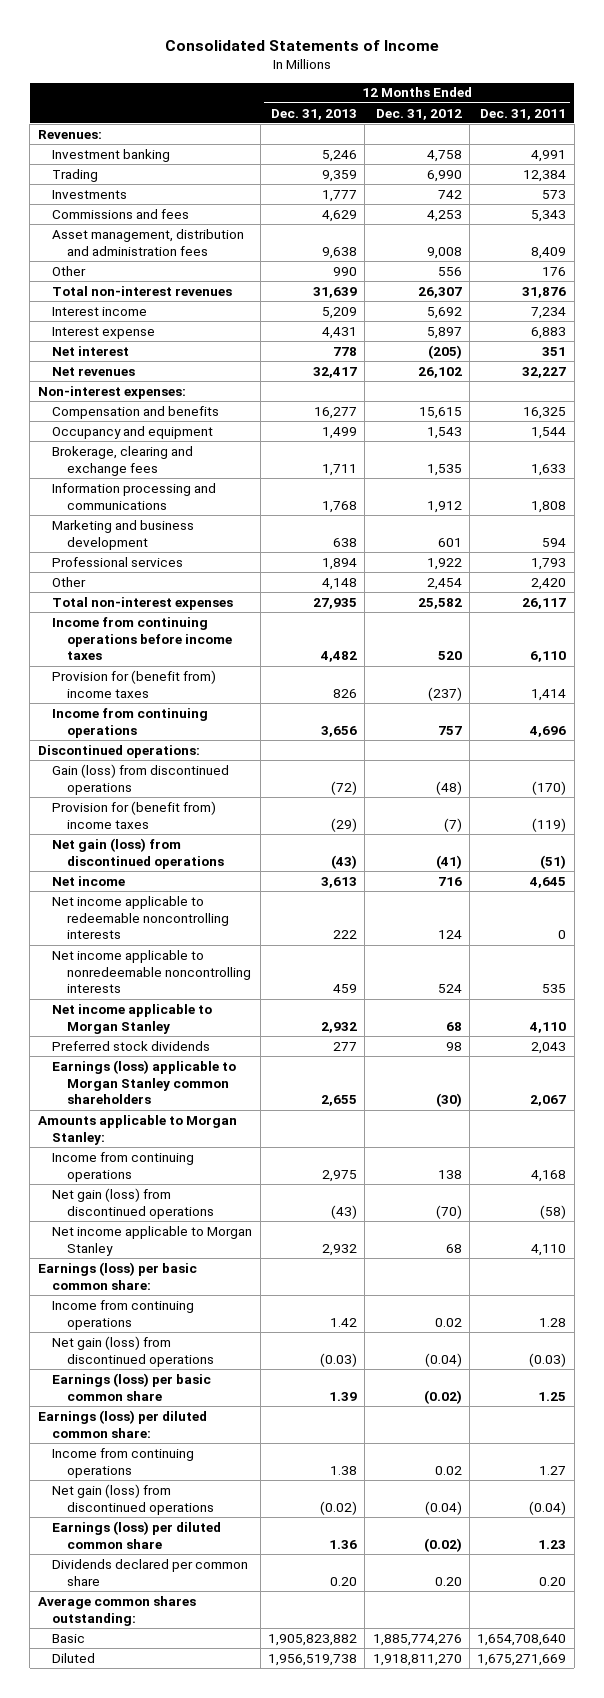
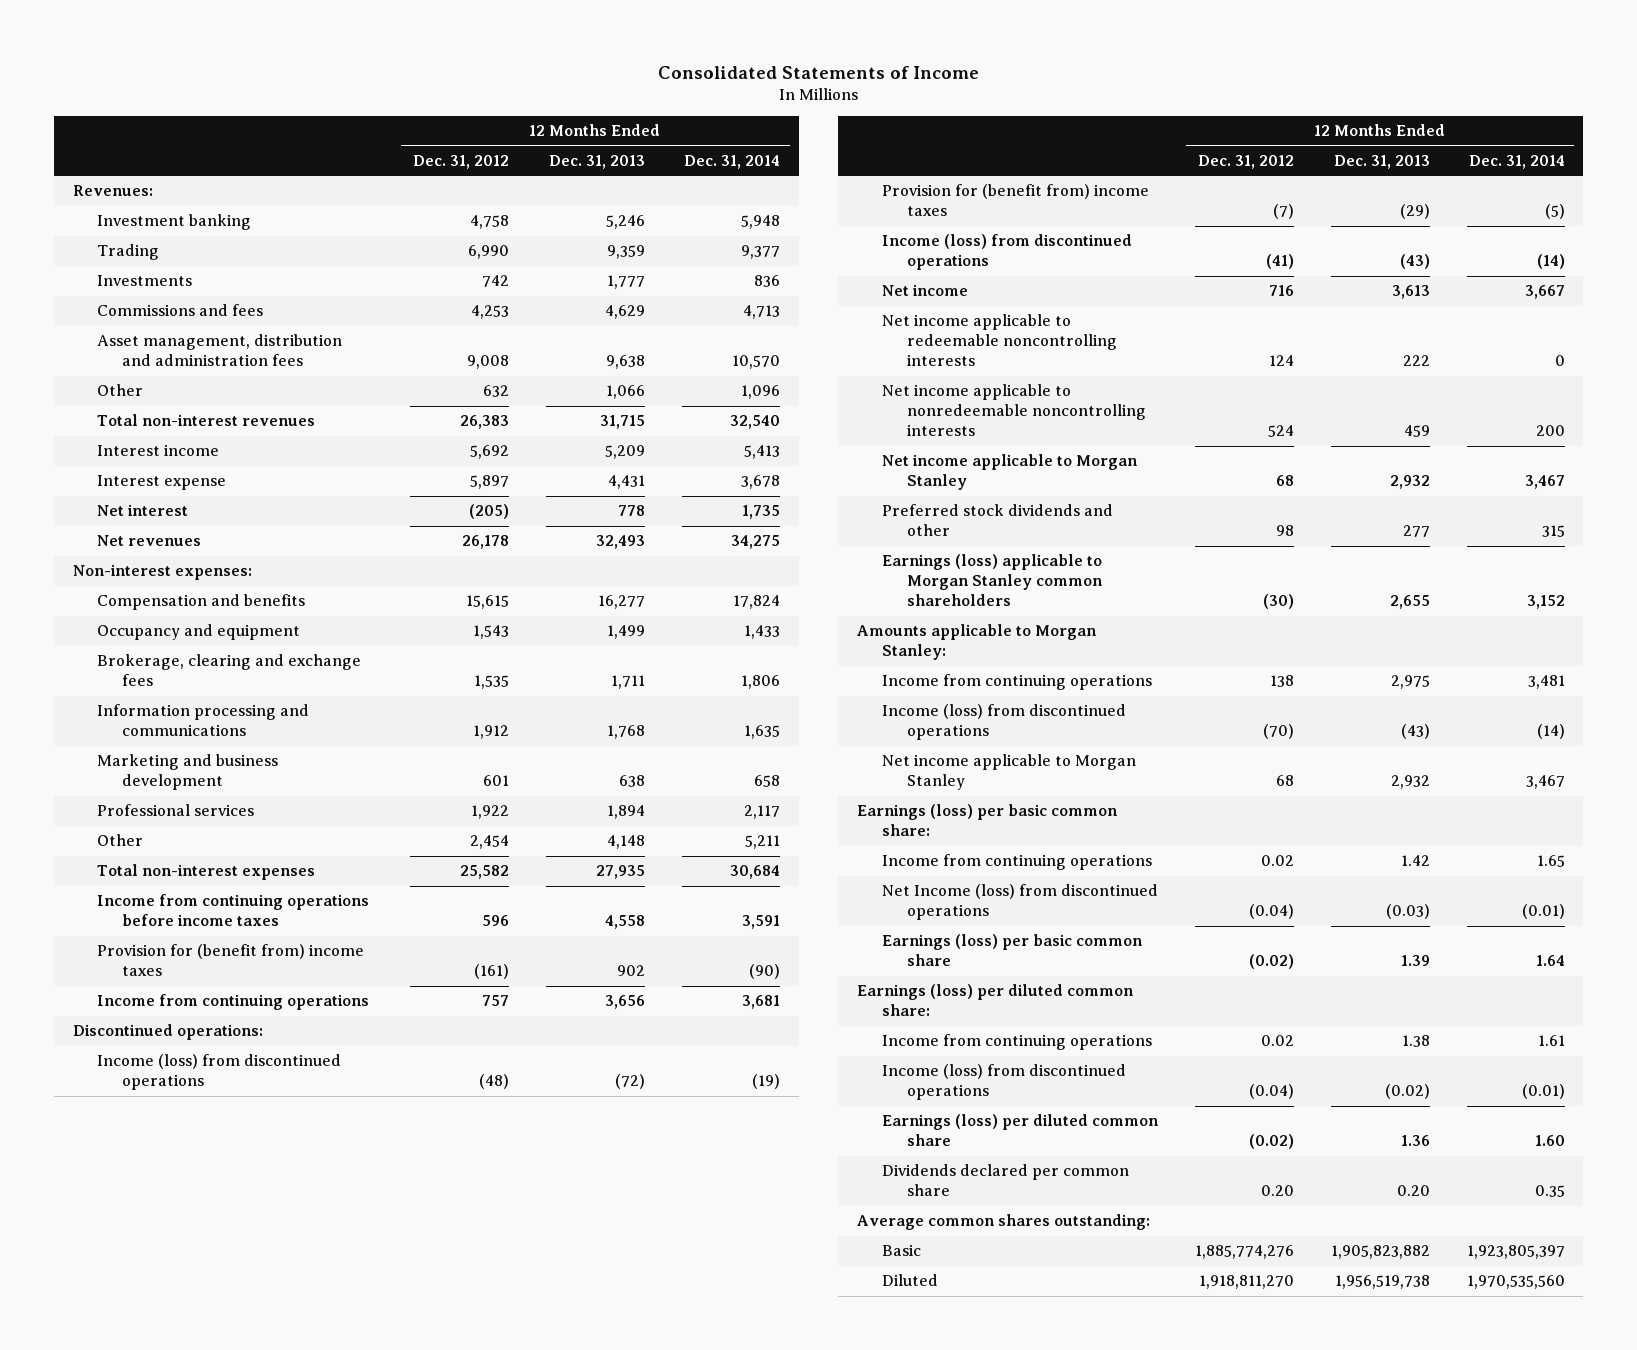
[480,108,567,120] Dec. 31, 2011 -> none
none -> [684,155,781,170] Dec. 31, 2014
[333,266,358,276] 990 -> [606,385,646,400] 1,066
[437,266,462,276] 556 -> [483,385,510,398] 632
[313,286,358,298] 31,639 -> [600,415,646,430] 31,715
[417,286,462,298] 26,307 -> [460,415,510,430] 26,383
[313,366,358,378] 32,417 -> [596,535,646,550] 32,493
[417,366,462,378] 26,102 -> [462,535,510,550] 26,178
[320,651,358,663] 4,482 -> [605,915,646,930] 4,558
[437,651,462,661] 520 -> [482,915,510,927] 596
[333,688,358,698] 826 -> [617,965,646,977] 902
[427,686,462,701] (237) -> [474,964,510,980] (161)
[52,763,230,795] Gain (loss) from discontinued operations -> [97,1054,342,1091] Income (loss) from discontinued operations
[52,837,225,869] Net gain (loss) from discontinued operations -> [881,234,1132,271] Income (loss) from discontinued operations
[52,1040,211,1051] Preferred stock dividends -> [881,504,1113,537] Preferred stock dividends and other
[52,1187,215,1219] Net gain (loss) from discontinued operations -> [881,704,1126,741] Income (loss) from discontinued operations
[52,1335,215,1367] Net gain (loss) from discontinued operations -> [881,884,1158,921] Net Income (loss) from discontinued operations
[52,1483,215,1515] Net gain (loss) from discontinued operations -> [881,1064,1126,1101] Income (loss) from discontinued operations

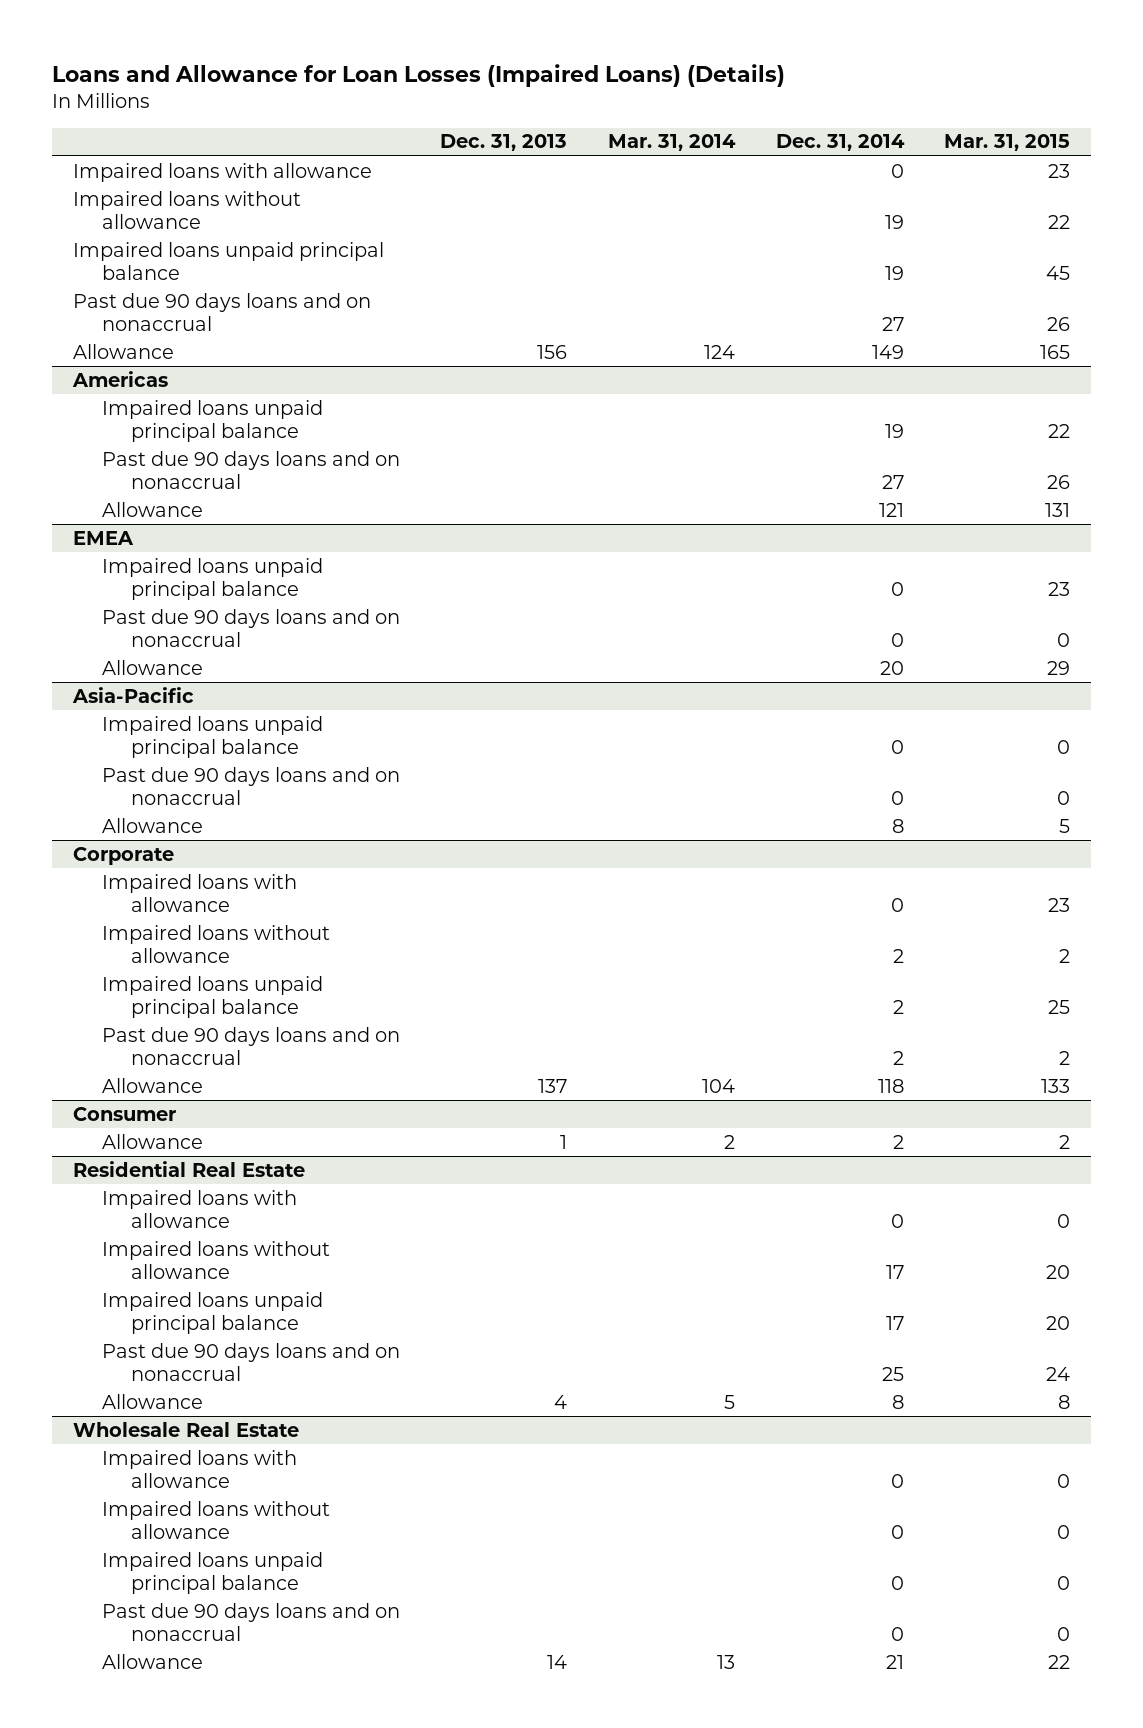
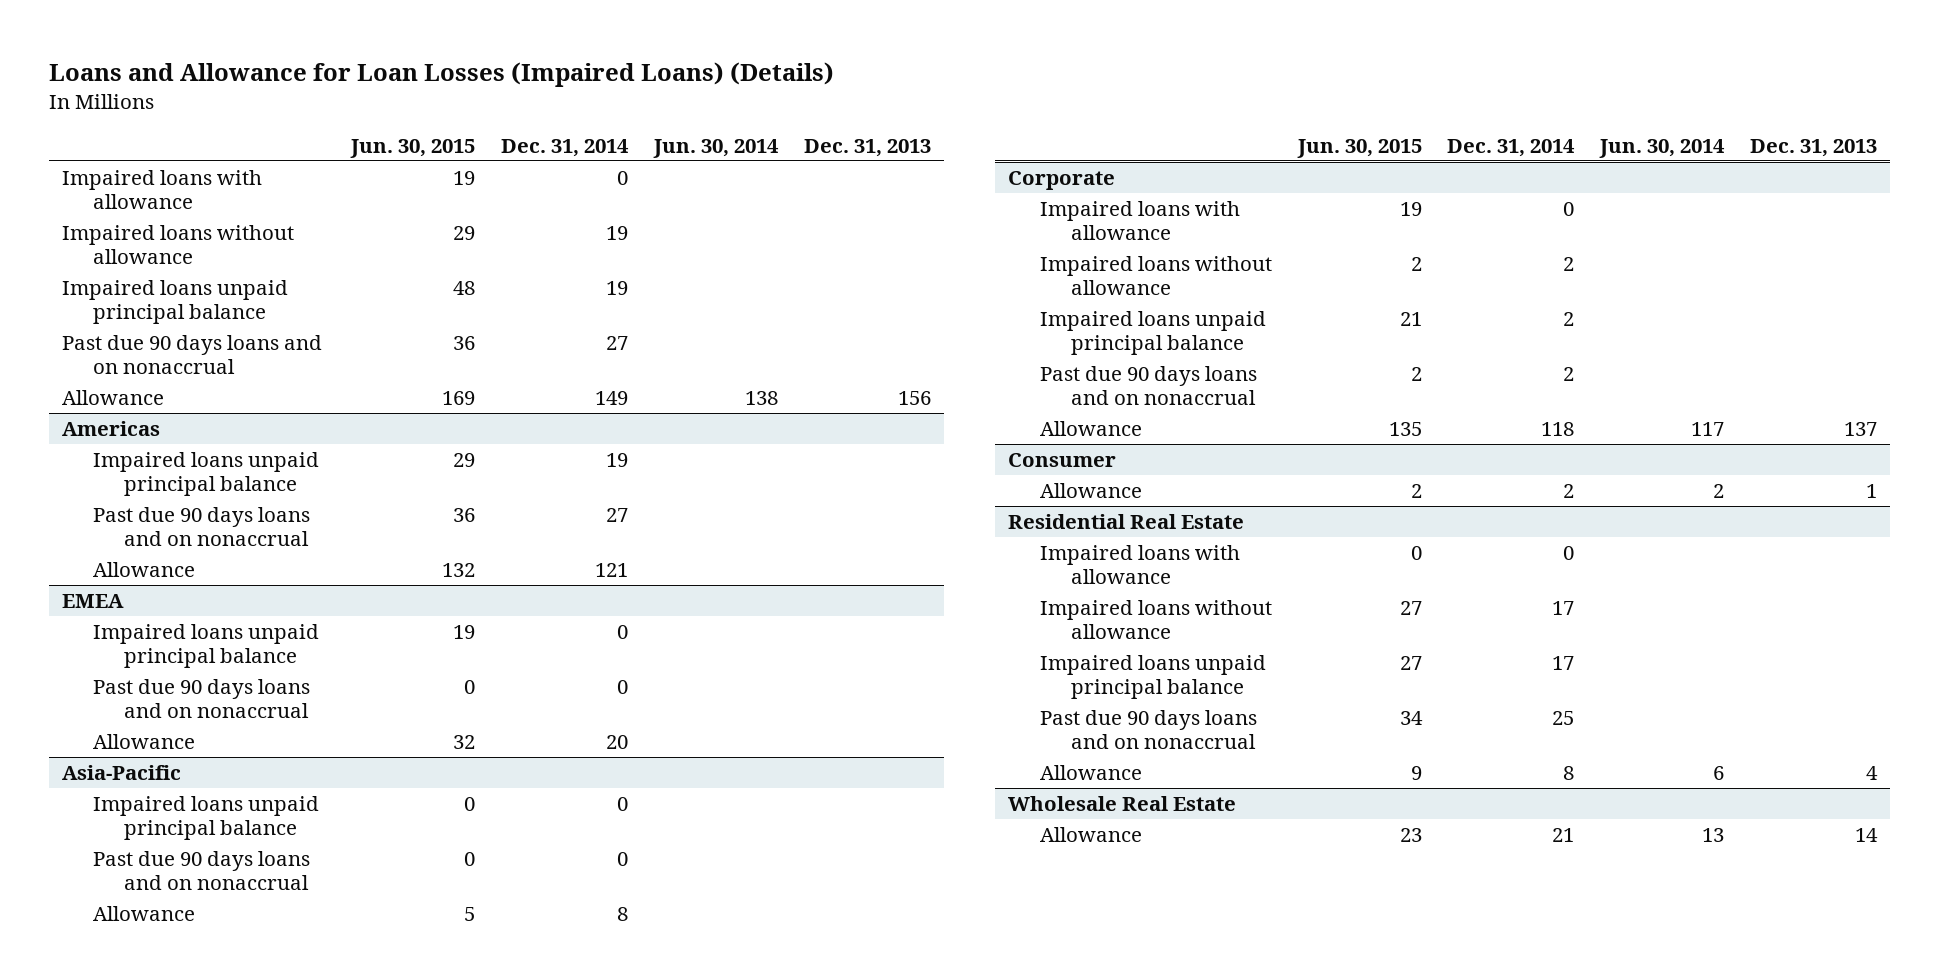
[607,134,736,152] Mar. 31, 2014 -> none
[944,134,1071,152] Mar. 31, 2015 -> none
none -> [350,138,476,158] Jun. 30, 2015
none -> [652,138,779,158] Jun. 30, 2014
[101,1449,297,1488] Impaired loans with allowance -> none
[101,1500,330,1539] Impaired loans without allowance -> none
[101,1551,323,1594] Impaired loans unpaid principal balance -> none
[101,1602,400,1641] Past due 90 days loans and on nonaccrual -> none

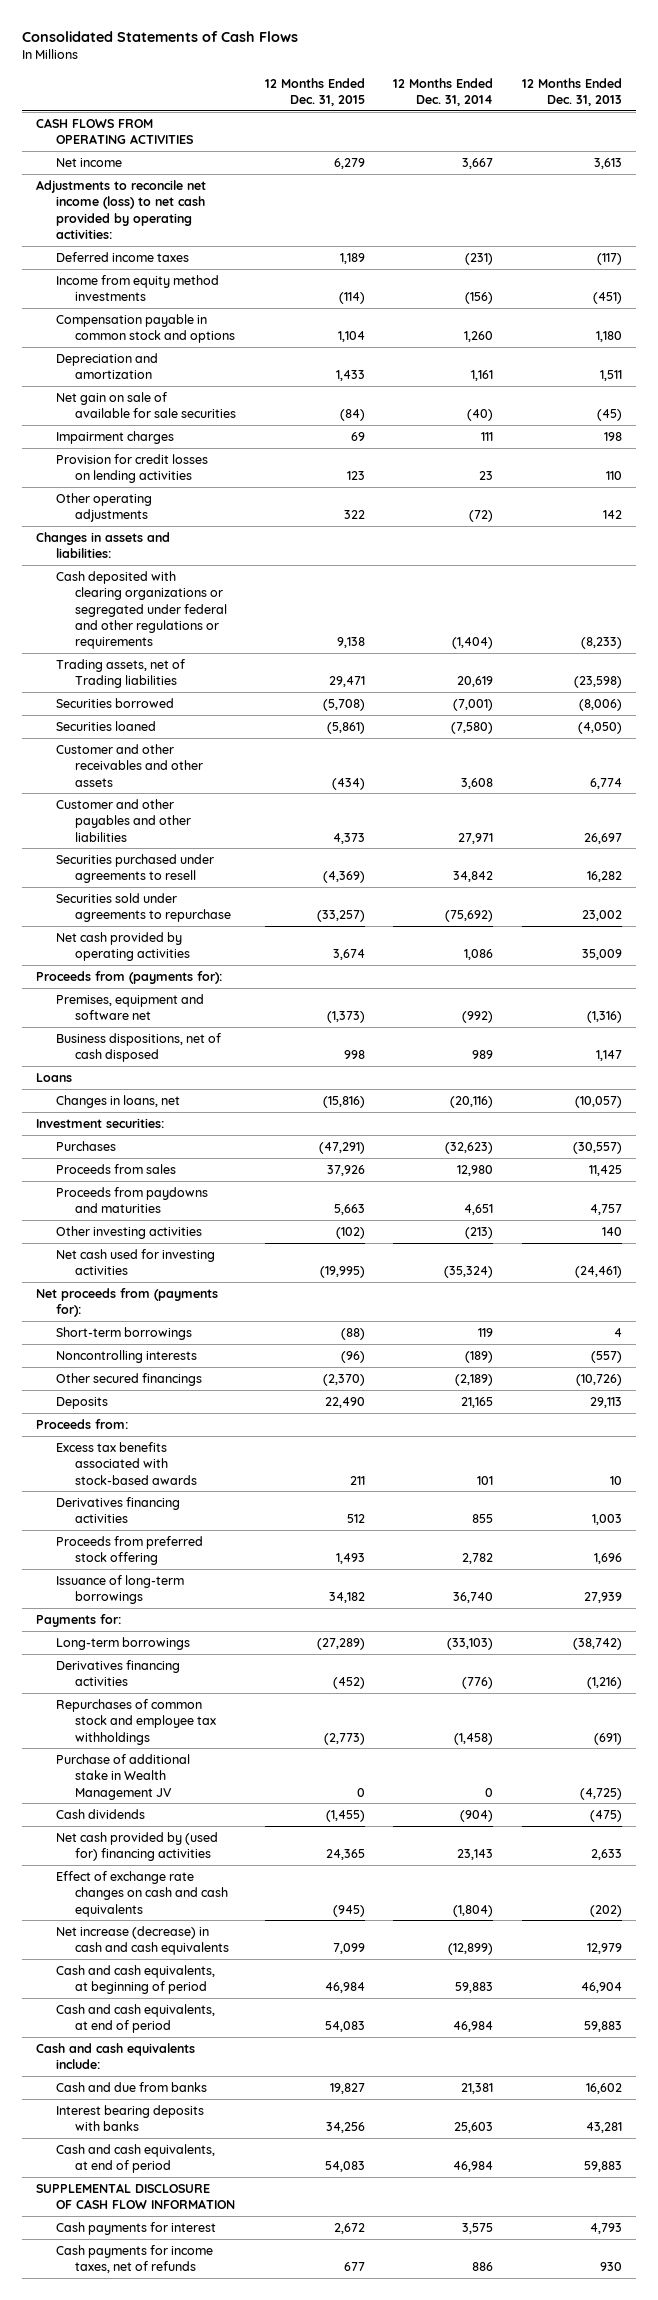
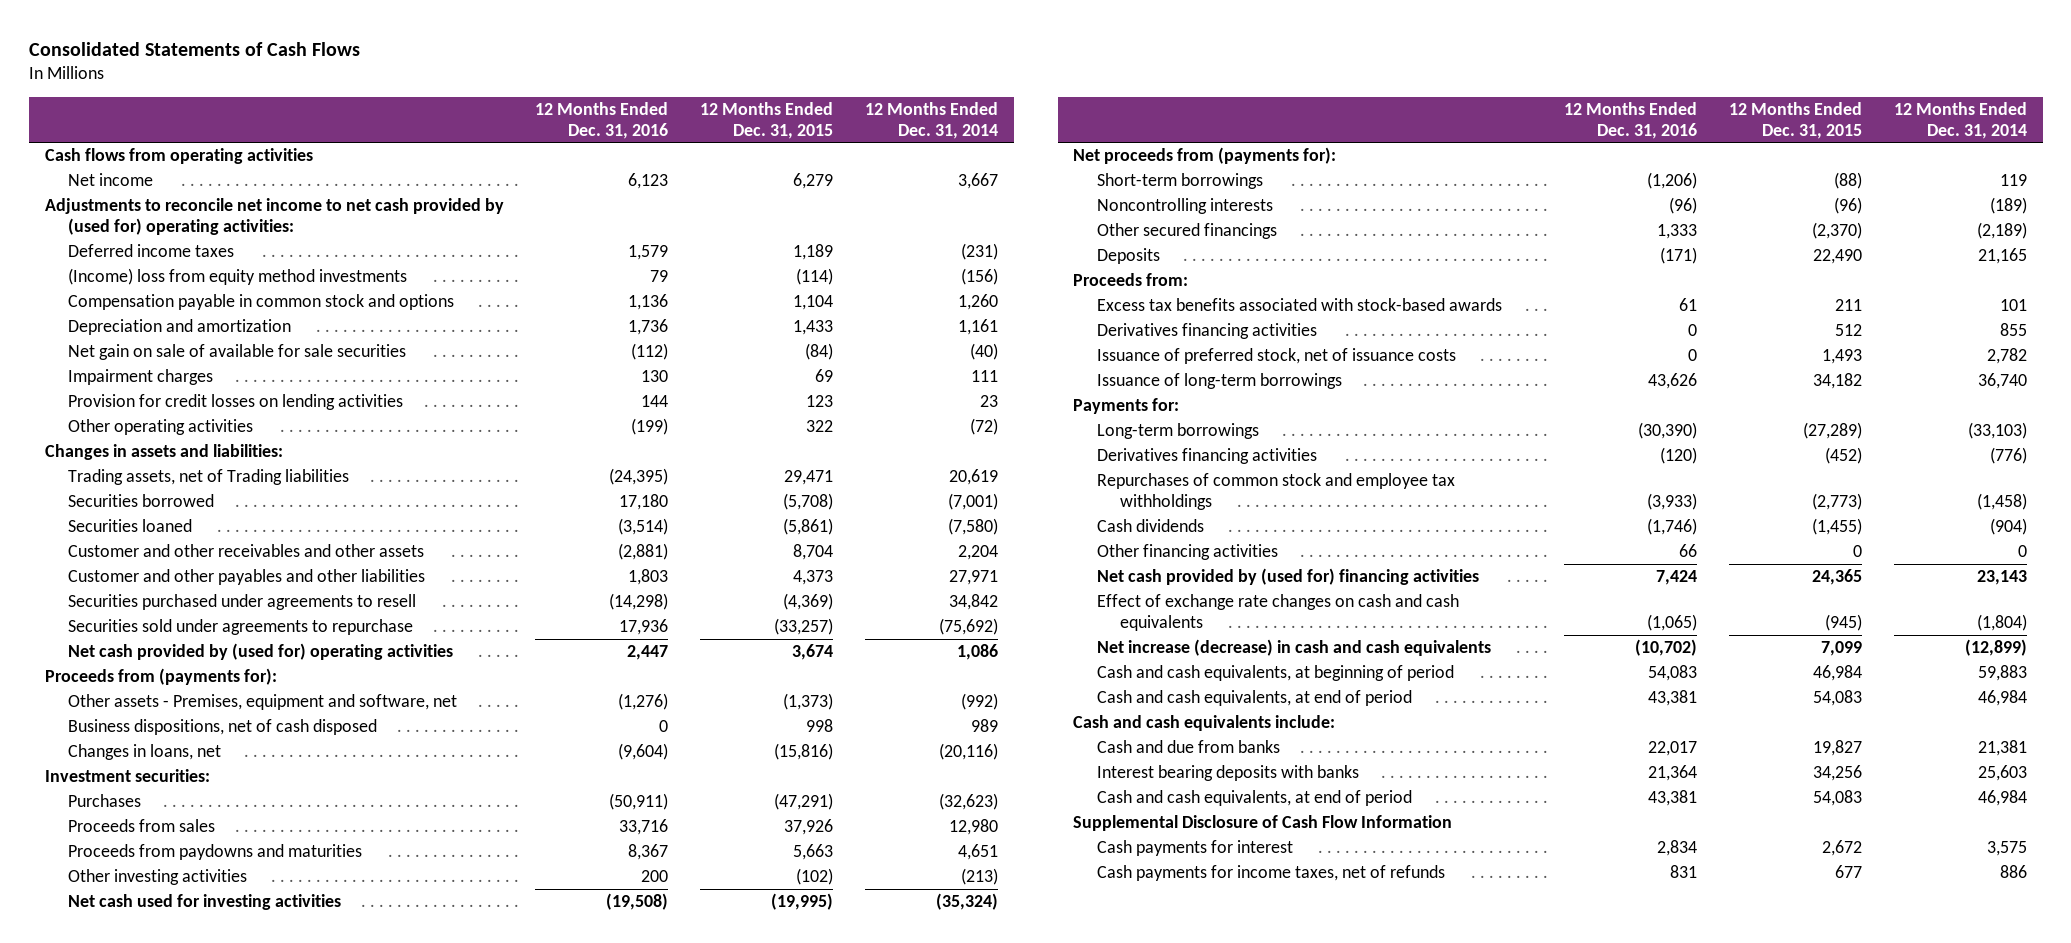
[521,77,622,107] 12 Months Ended Dec. 31, 2013 -> none
none -> [535,101,669,139] 12 Months Ended Dec. 31, 2016
[36,117,193,145] CASH FLOWS FROM OPERATING ACTIVITIES -> [44,148,313,165] Cash flows from operating activities
[36,179,207,239] Adjustments to reconcile net income (loss) to net cash provided by operating activities: -> [44,198,504,235] Adjustments to reconcile net income to net cash provided by (used for) operating activities:
[55,274,219,302] Income from equity method investments -> [67,268,407,286] (Income) loss from equity method investments
[55,492,152,523] Other operating adjustments -> [67,419,253,436] Other operating activities
[55,570,228,650] Cash deposited with clearing organizations or segregated under federal and other regulations or requirements -> none
[331,777,365,790] (434) -> [793,544,834,561] 8,704
[461,777,494,789] 3,608 -> [958,545,999,561] 2,204
[55,931,191,962] Net cash provided by operating activities -> [67,643,453,661] Net cash provided by (used for) operating activities
[55,993,204,1021] Premises, equipment and software net -> [67,694,457,711] Other assets - Premises, equipment and software, net
[36,1072,73,1082] Loans -> none
[55,1535,203,1566] Proceeds from preferred stock offering -> [1096,348,1456,365] Issuance of preferred stock, net of issuance costs
[55,1753,190,1800] Purchase of additional stake in Wealth Management JV -> none
none -> [1096,544,1278,561] Other financing activities
[36,2182,235,2210] SUPPLEMENTAL DISCLOSURE OF CASH FLOW INFORMATION -> [1073,815,1453,832] Supplemental Disclosure of Cash Flow Information

